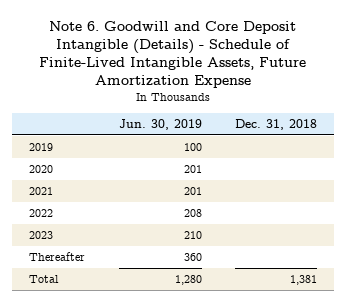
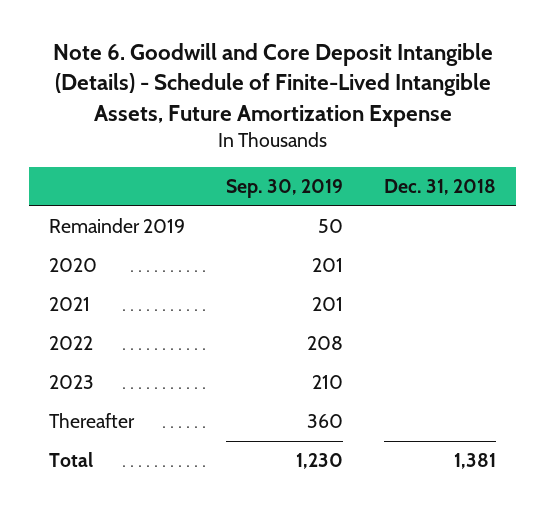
[118,119,202,131] Jun. 30, 2019 -> none
none -> [226,179,344,199] Sep. 30, 2019
[28,142,53,151] 2019 -> [49,218,186,234] Remainder 2019

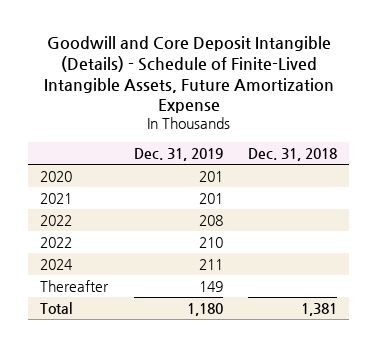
[52,42,493,127] Note 6. Goodwill and Core Deposit Intangible (Details) - Schedule of Finite-Lived Intangible Assets, Future Amortization Expense -> [43,36,334,114] Goodwill and Core Deposit Intangible (Details) - Schedule of Finite-Lived Intangible Assets, Future Amortization Expense
[226,179,344,199] Sep. 30, 2019 -> none
none -> [133,147,223,161] Dec. 31, 2019
[49,218,186,234] Remainder 2019 -> none
none -> [40,236,73,248] 2022
[49,375,95,390] 2023 -> [40,258,74,270] 2024

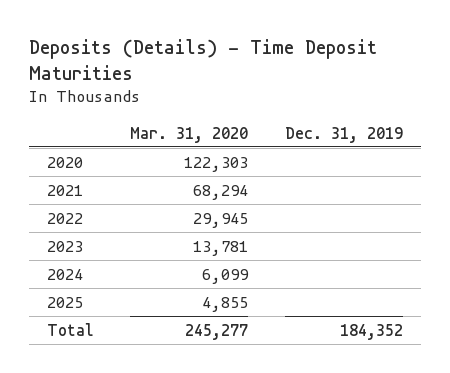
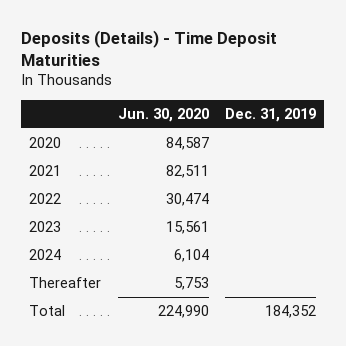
[130,126,249,143] Mar. 31, 2020 -> none
none -> [117,107,209,122] Jun. 30, 2020
[46,296,83,308] 2025 -> [29,277,102,289] Thereafter

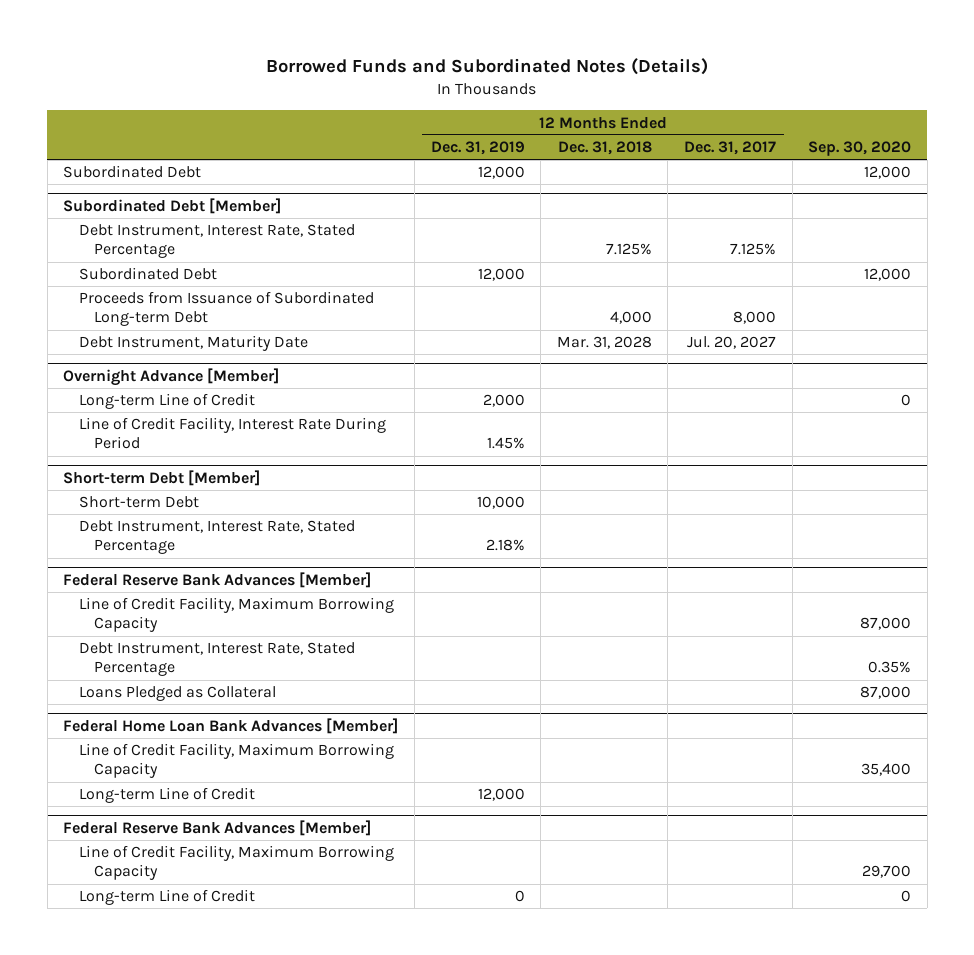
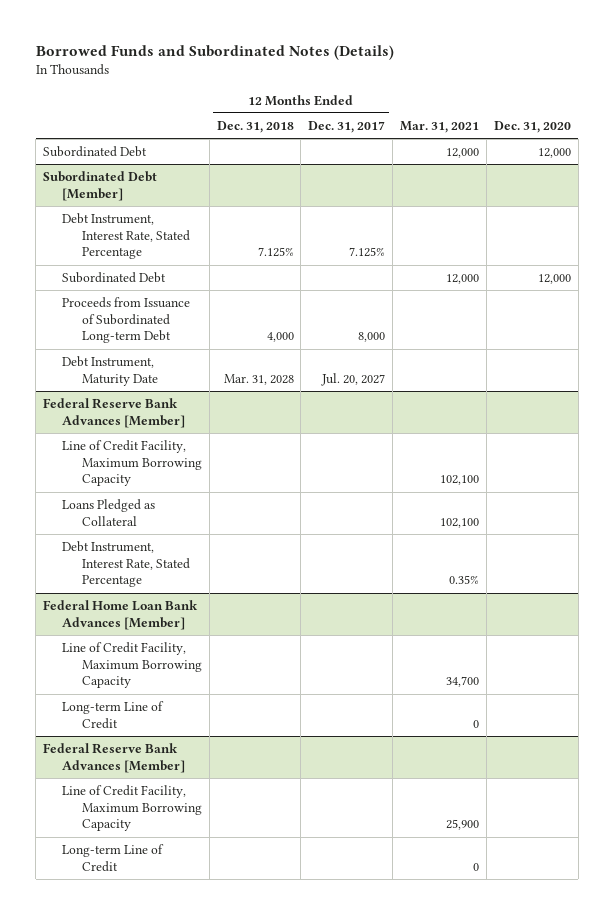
[430,141,525,156] Dec. 31, 2019 -> none
[808,141,912,157] Sep. 30, 2020 -> none
none -> [400,120,480,133] Mar. 31, 2021
none -> [493,120,571,133] Dec. 31, 2020
[63,367,280,386] Overnight Advance [Member] -> none
[78,393,255,410] Long-term Line of Credit -> none
[78,417,386,450] Line of Credit Facility, Interest Rate During Period -> none
[63,469,261,486] Short-term Debt [Member] -> none
[78,496,199,509] Short-term Debt -> none
[78,520,355,555] Debt Instrument, Interest Rate, Stated Percentage -> none
[78,642,355,677] Debt Instrument, Interest Rate, Stated Percentage -> [62,540,190,588] Debt Instrument, Interest Rate, Stated Percentage

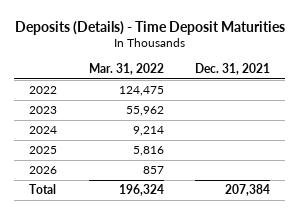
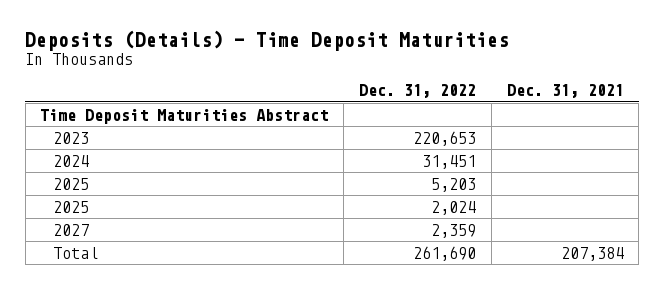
[88,63,164,76] Mar. 31, 2022 -> none
none -> [359,84,477,99] Dec. 31, 2022
[29,86,58,95] 2022 -> none
none -> [40,108,329,124] Time Deposit Maturities Abstract
none -> [53,200,90,213] 2025
[29,166,58,175] 2026 -> [53,223,90,236] 2027

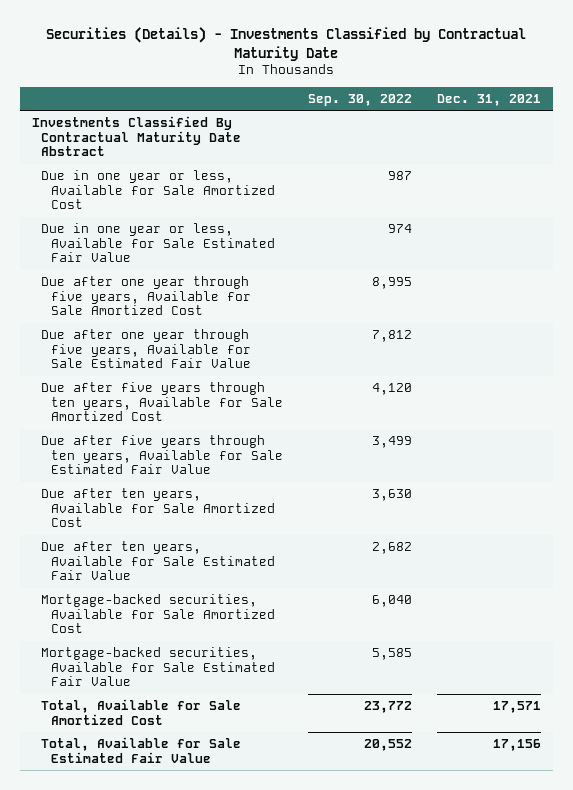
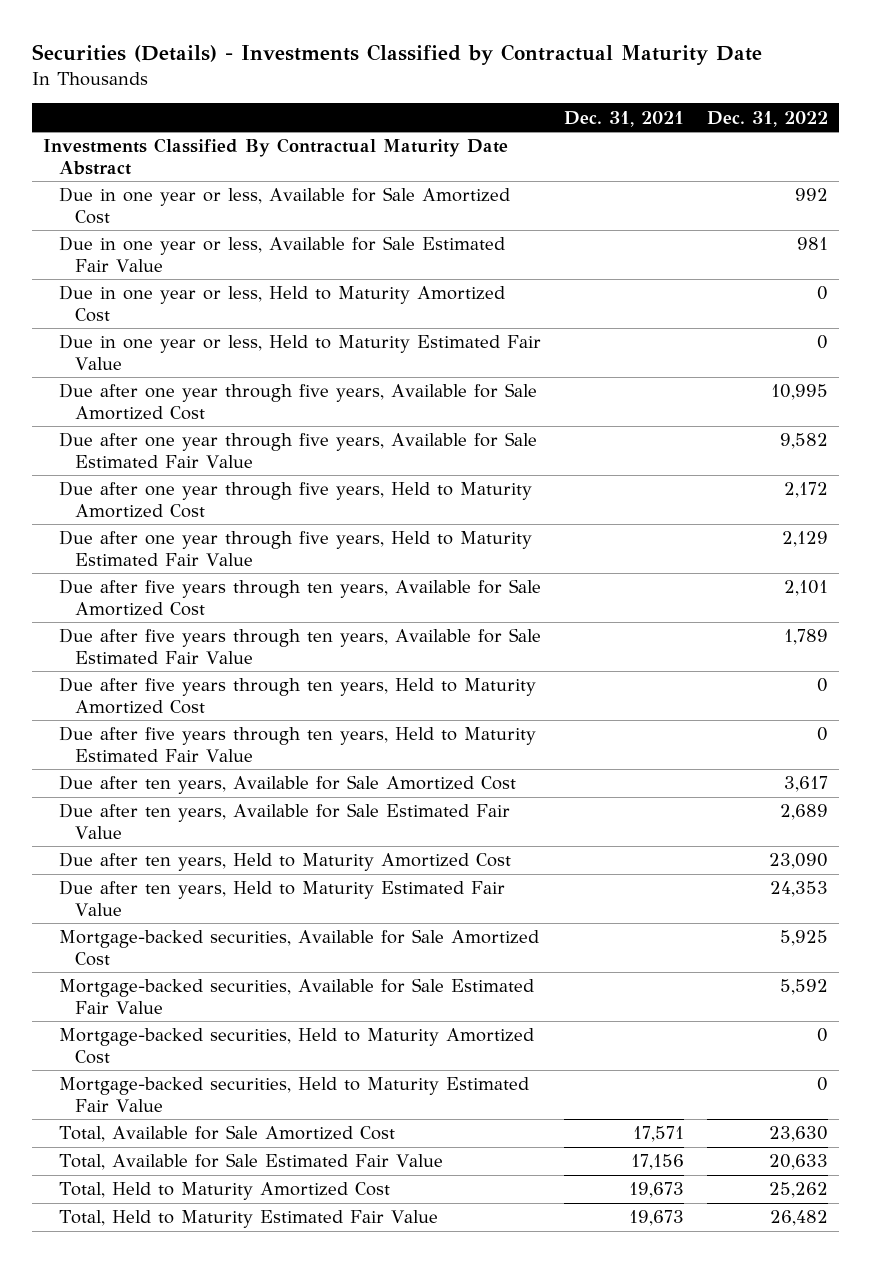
[307,93,412,106] Sep. 30, 2022 -> none
none -> [706,110,828,127] Dec. 31, 2022
none -> [59,285,506,322] Due in one year or less, Held to Maturity Amortized Cost
none -> [59,334,542,370] Due in one year or less, Held to Maturity Estimated Fair Value
none -> [59,481,533,518] Due after one year through five years, Held to Maturity Amortized Cost
none -> [59,530,533,566] Due after one year through five years, Held to Maturity Estimated Fair Value
none -> [59,677,537,714] Due after five years through ten years, Held to Maturity Amortized Cost
none -> [59,726,537,762] Due after five years through ten years, Held to Maturity Estimated Fair Value
none -> [59,852,512,872] Due after ten years, Held to Maturity Amortized Cost
none -> [59,880,506,916] Due after ten years, Held to Maturity Estimated Fair Value
none -> [59,1028,535,1064] Mortgage-backed securities, Held to Maturity Amortized Cost
none -> [59,1077,530,1112] Mortgage-backed securities, Held to Maturity Estimated Fair Value
none -> [59,1182,391,1201] Total, Held to Maturity Amortized Cost
none -> [59,1210,439,1229] Total, Held to Maturity Estimated Fair Value

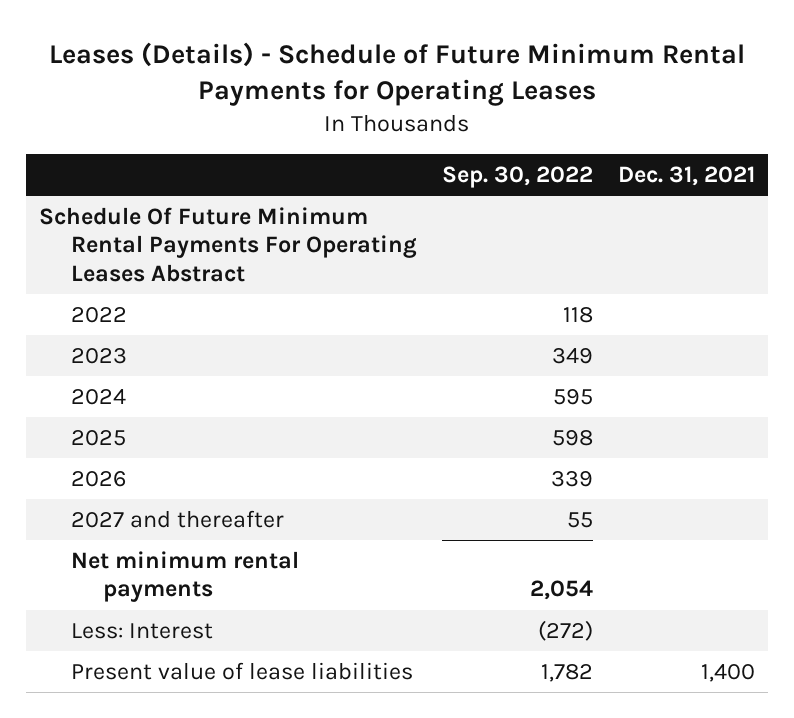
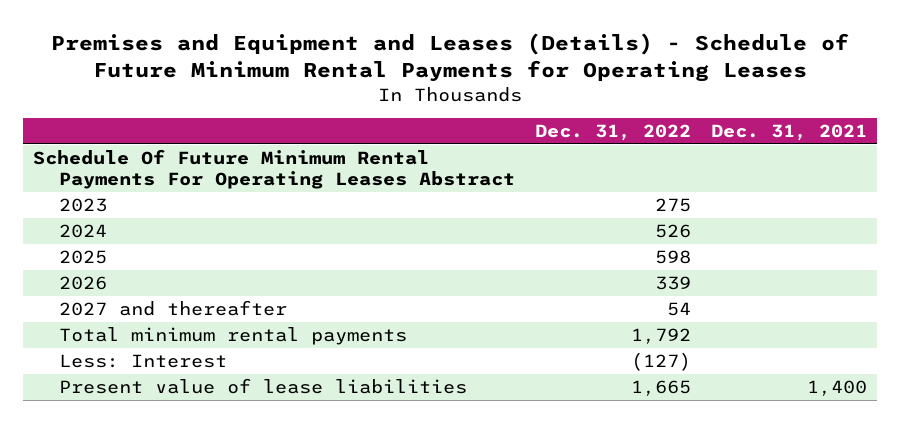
[49,41,746,106] Leases (Details) - Schedule of Future Minimum Rental Payments for Operating Leases -> [50,33,849,83] Premises and Equipment and Leases (Details) - Schedule of Future Minimum Rental Payments for Operating Leases
[442,165,594,188] Sep. 30, 2022 -> none
none -> [534,123,691,141] Dec. 31, 2022
[70,306,127,323] 2022 -> none
[70,550,299,603] Net minimum rental payments -> [58,326,407,345] Total minimum rental payments

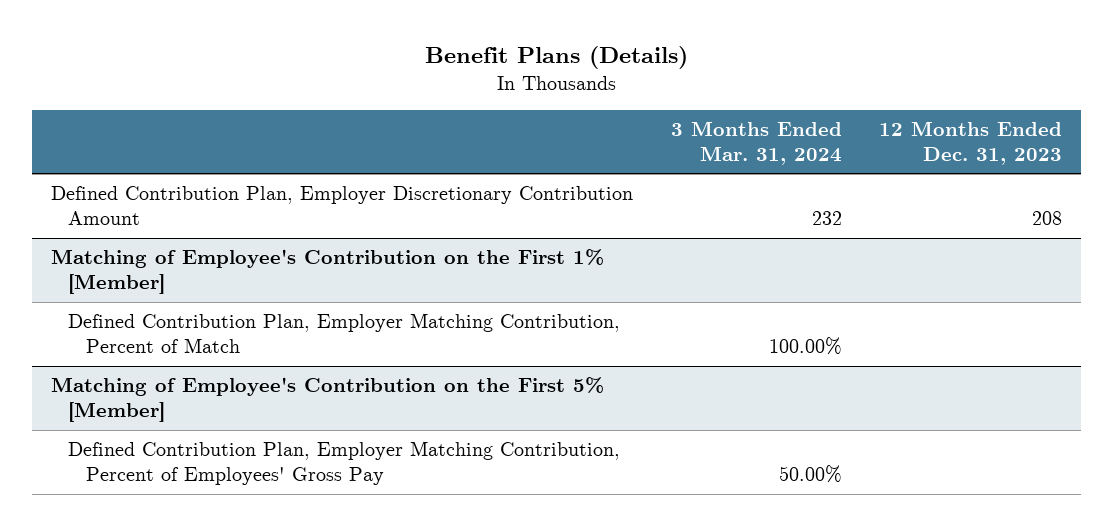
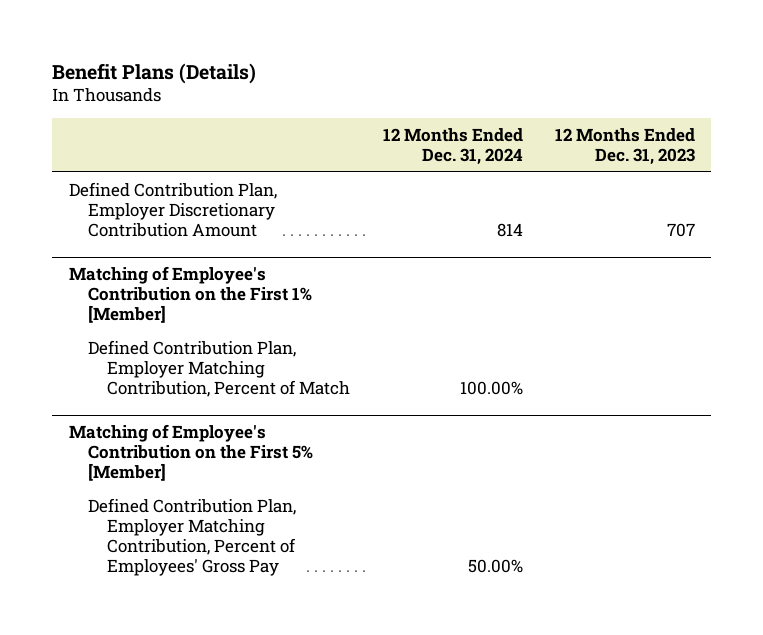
[670,120,842,165] 3 Months Ended Mar. 31, 2024 -> none
none -> [382,128,523,166] 12 Months Ended Dec. 31, 2024
[1032,211,1063,226] 208 -> [666,223,695,238] 707

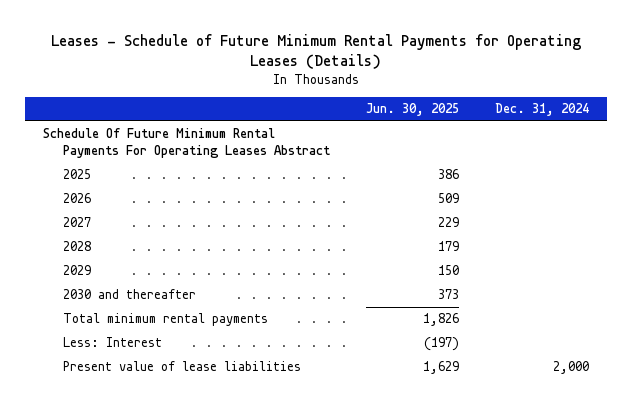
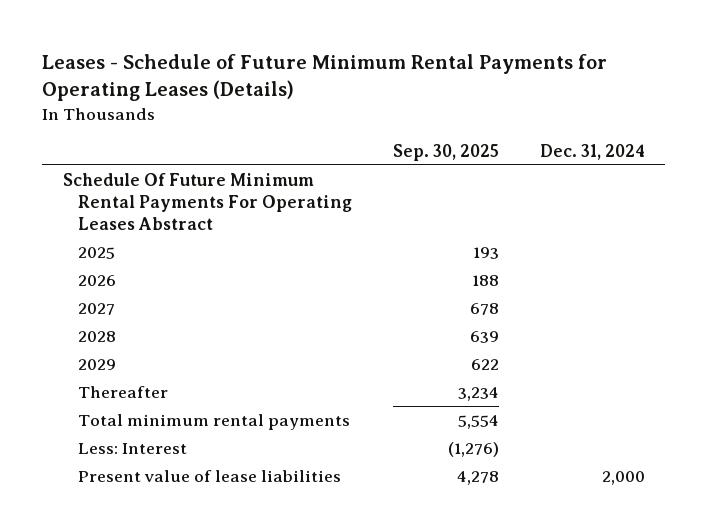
[365,103,459,117] Jun. 30, 2025 -> none
none -> [392,144,499,162] Sep. 30, 2025
[62,289,196,300] 2030 and thereafter -> [78,385,169,398] Thereafter

